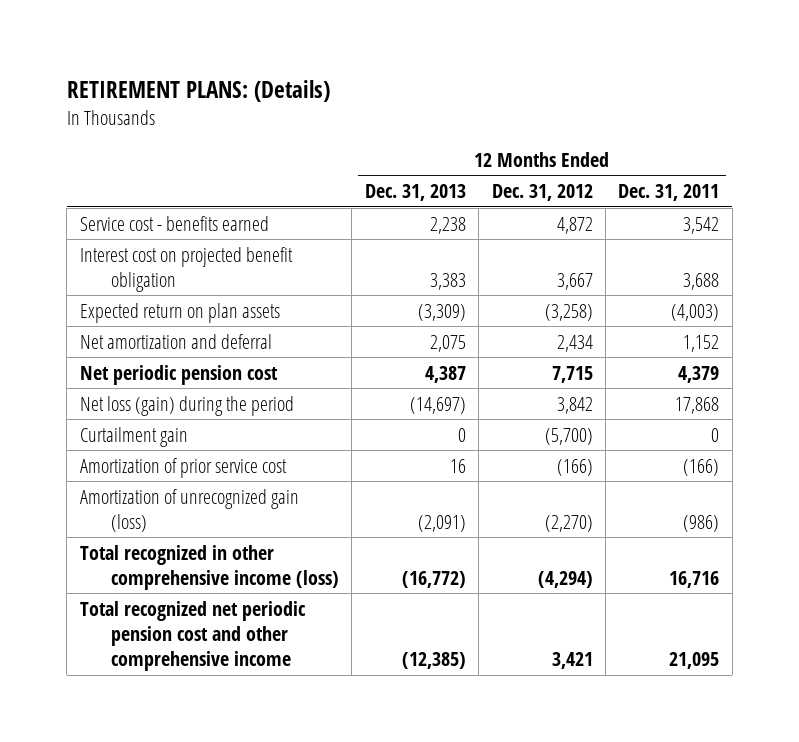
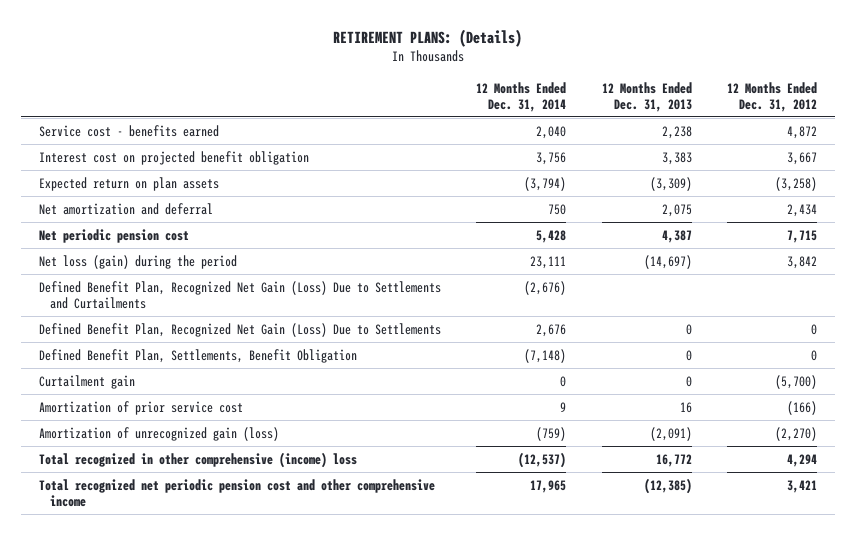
[618,184,720,202] Dec. 31, 2011 -> none
none -> [476,81,567,112] 12 Months Ended Dec. 31, 2014
none -> [39,280,442,309] Defined Benefit Plan, Recognized Net Gain (Loss) Due to Settlements and Curtailments
none -> [39,322,442,337] Defined Benefit Plan, Recognized Net Gain (Loss) Due to Settlements
none -> [39,348,358,363] Defined Benefit Plan, Settlements, Benefit Obligation
[79,544,339,590] Total recognized in other comprehensive income (loss) -> [39,451,358,468] Total recognized in other comprehensive (income) loss
[401,570,466,588] (16,772) -> [655,453,692,467] 16,772
[537,570,593,588] (4,294) -> [787,453,818,467] 4,294

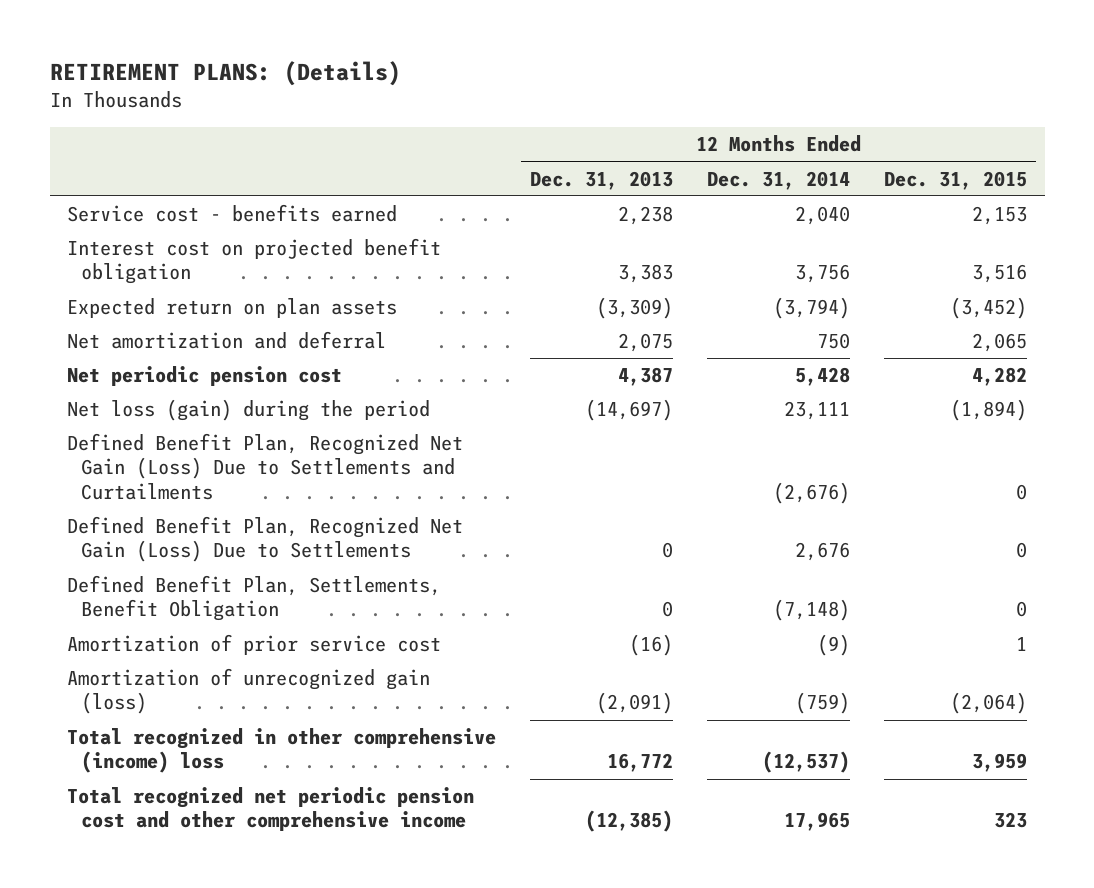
[727,81,818,112] 12 Months Ended Dec. 31, 2012 -> none
none -> [884,170,1028,190] Dec. 31, 2015
[39,374,136,389] Curtailment gain -> none
[560,401,567,412] 9 -> [817,634,851,657] (9)
[679,401,692,413] 16 -> [629,634,674,657] (16)

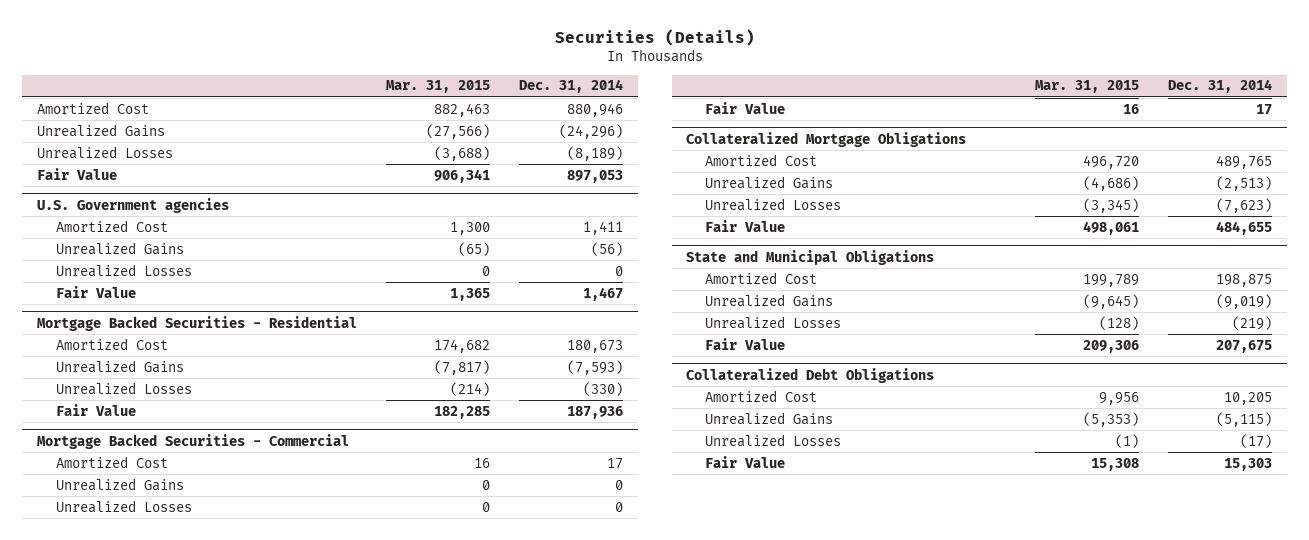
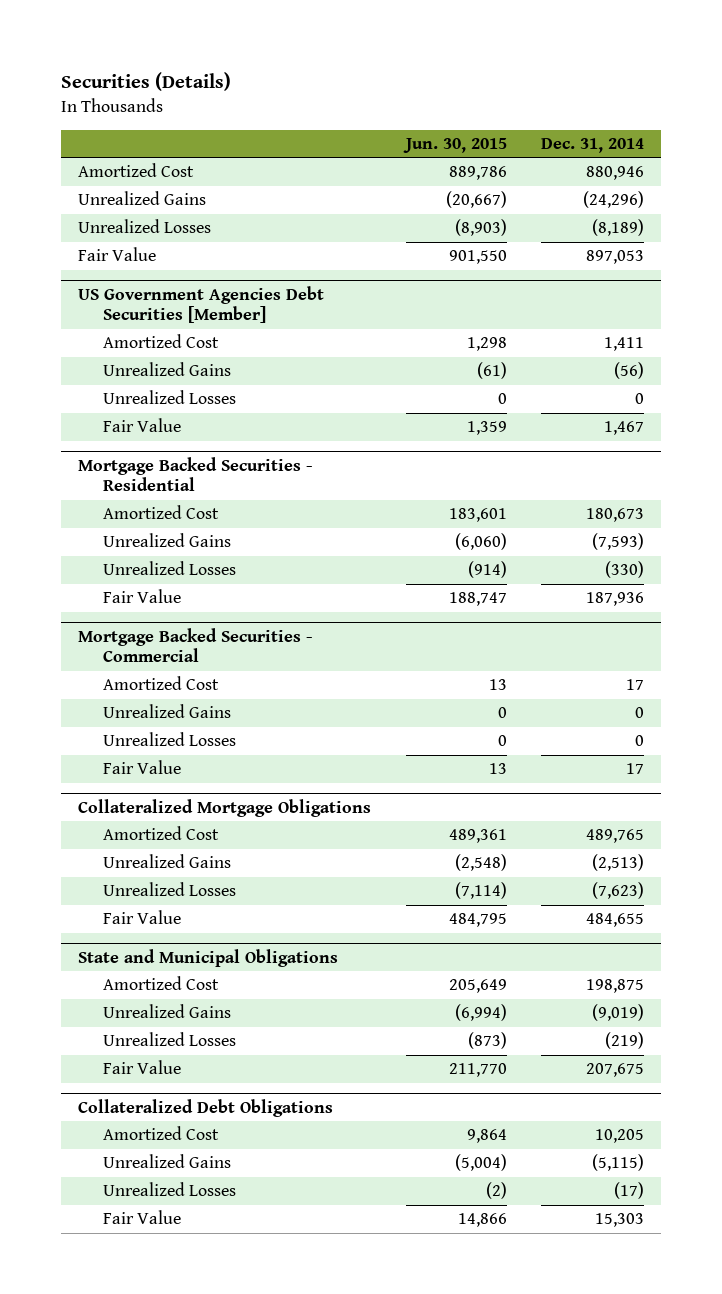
[386,80,491,94] Mar. 31, 2015 -> none
none -> [402,137,507,153] Jun. 30, 2015
[37,197,230,213] U.S. Government agencies -> [78,285,325,324] US Government Agencies Debt Securities [Member]

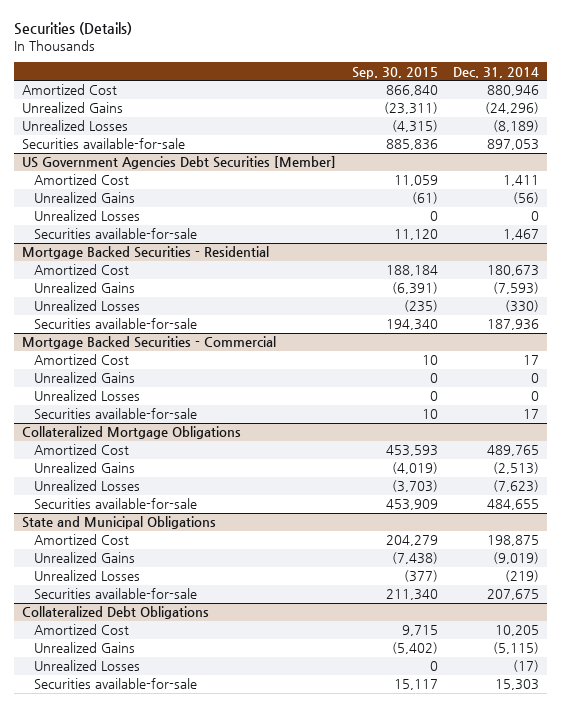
[402,137,507,153] Jun. 30, 2015 -> none
none -> [351,66,438,79] Sep. 30, 2015
[78,247,157,262] Fair Value -> [21,138,185,150] Securities available-for-sale
[102,418,181,433] Fair Value -> [33,228,197,240] Securities available-for-sale
[102,589,181,604] Fair Value -> [33,318,197,330] Securities available-for-sale
[102,760,181,775] Fair Value -> [33,408,197,420] Securities available-for-sale
[102,910,181,925] Fair Value -> [33,498,197,510] Securities available-for-sale
[102,1060,181,1075] Fair Value -> [33,588,197,600] Securities available-for-sale
[102,1210,181,1225] Fair Value -> [33,678,197,690] Securities available-for-sale

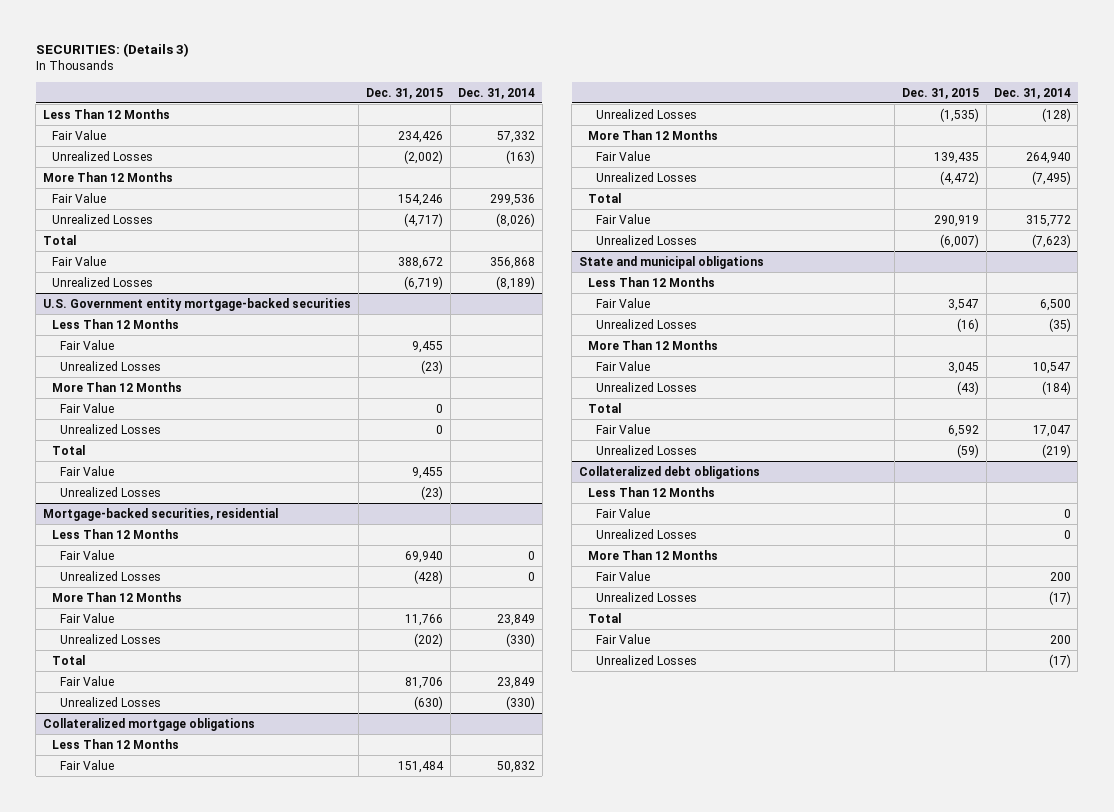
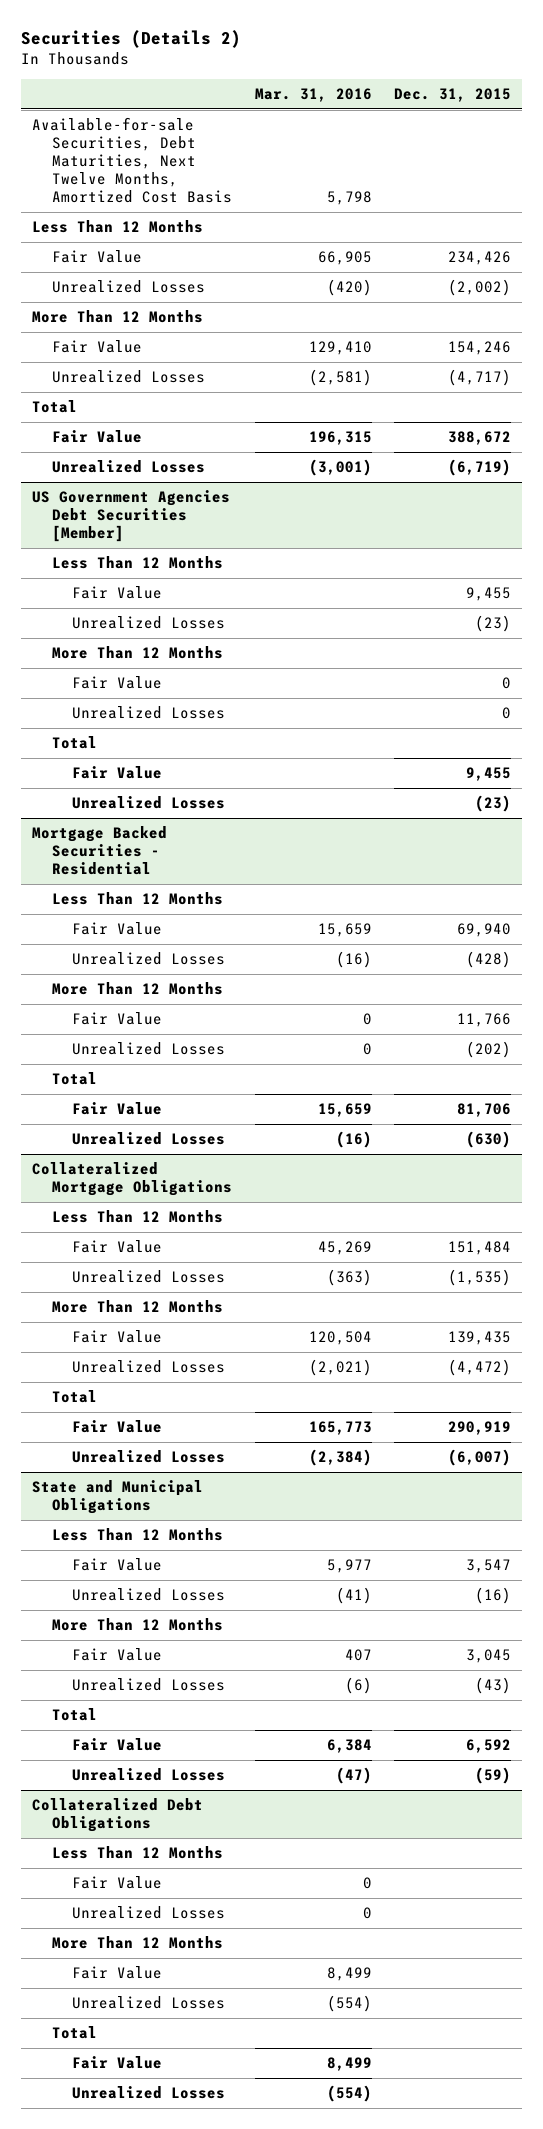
[35,43,189,58] SECURITIES: (Details 3) -> [20,29,241,48] Securities (Details 2)
[457,87,535,99] Dec. 31, 2014 -> none
none -> [254,87,372,102] Mar. 31, 2016
none -> [32,117,233,204] Available-for-sale Securities, Debt Maturities, Next Twelve Months, Amortized Cost Basis
[43,297,352,311] U.S. Government entity mortgage-backed securities -> [32,490,231,543] US Government Agencies Debt Securities [Member]
[43,507,279,521] Mortgage-backed securities, residential -> [32,826,168,876] Mortgage Backed Securities - Residential
[43,717,256,731] Collateralized mortgage obligations -> [32,1162,233,1197] Collateralized Mortgage Obligations
[579,255,765,269] State and municipal obligations -> [32,1480,204,1515] State and Municipal Obligations
[579,465,761,479] Collateralized debt obligations -> [32,1798,204,1833] Collateralized Debt Obligations

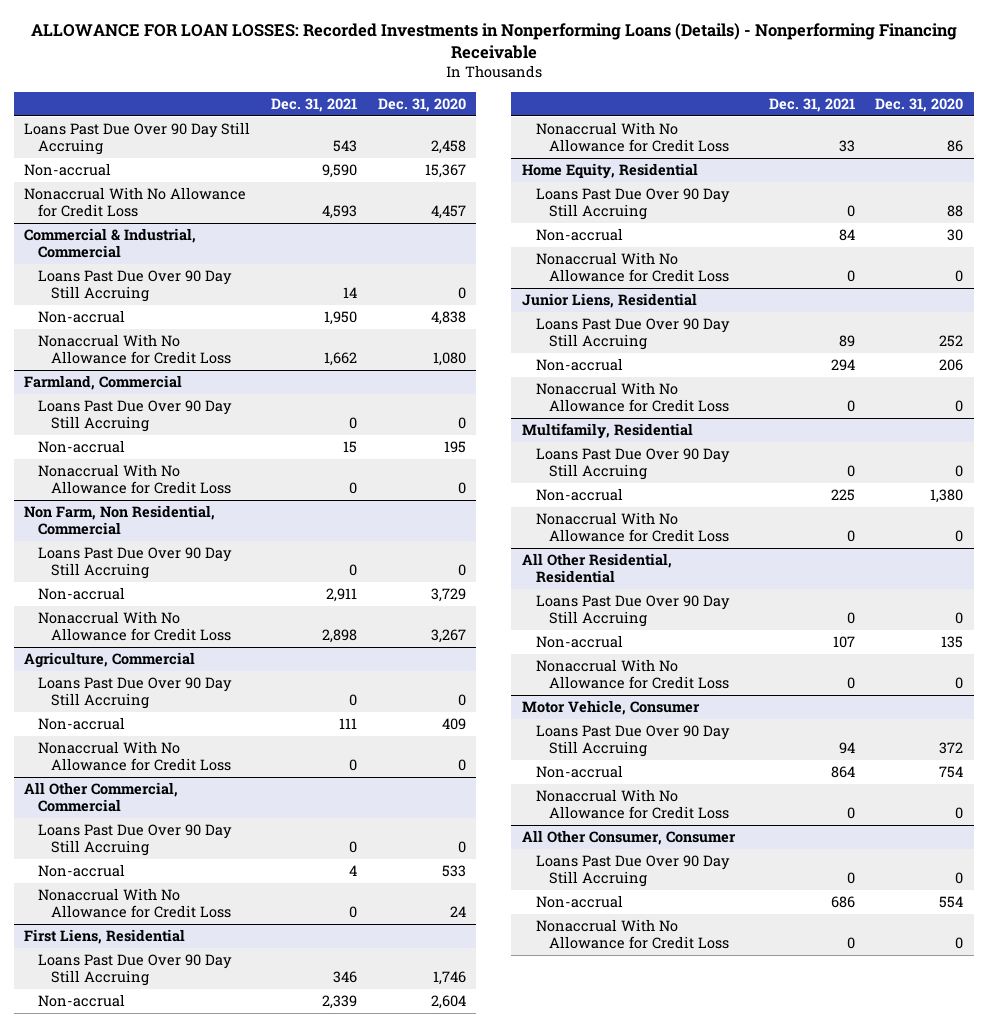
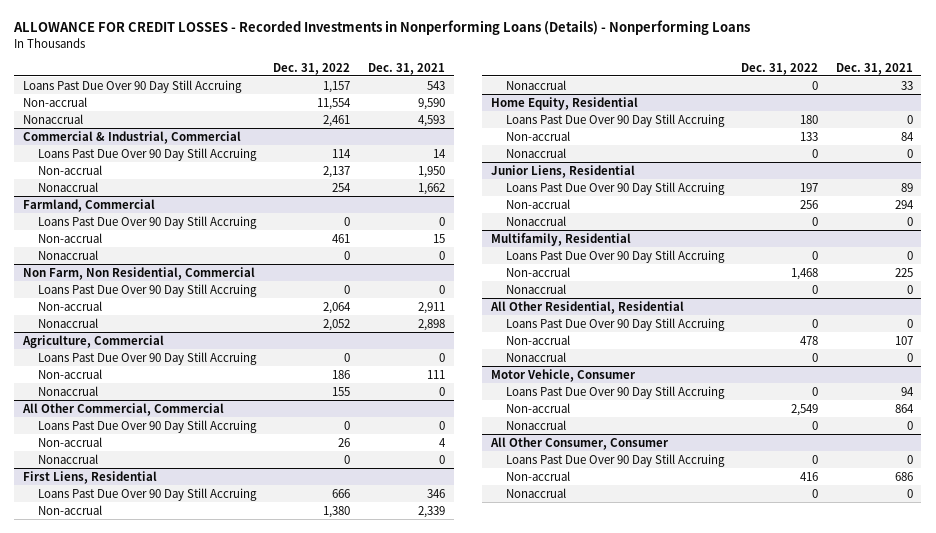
[30,22,957,60] ALLOWANCE FOR LOAN LOSSES: Recorded Investments in Nonperforming Loans (Details) - Nonperforming Financing Receivable -> [13,20,751,36] ALLOWANCE FOR CREDIT LOSSES - Recorded Investments in Nonperforming Loans (Details) - Nonperforming Loans
[377,97,466,112] Dec. 31, 2020 -> none
none -> [273,62,351,75] Dec. 31, 2022
[24,187,247,217] Nonaccrual With No Allowance for Credit Loss -> [23,113,84,124] Nonaccrual
[37,334,232,364] Nonaccrual With No Allowance for Credit Loss -> [37,181,98,192] Nonaccrual
[37,464,232,494] Nonaccrual With No Allowance for Credit Loss -> [37,249,98,260] Nonaccrual
[37,611,232,641] Nonaccrual With No Allowance for Credit Loss -> [37,317,98,328] Nonaccrual
[37,741,232,771] Nonaccrual With No Allowance for Credit Loss -> [37,385,98,396] Nonaccrual
[37,888,232,918] Nonaccrual With No Allowance for Credit Loss -> [37,453,98,464] Nonaccrual
[535,122,730,152] Nonaccrual With No Allowance for Credit Loss -> [505,79,566,90] Nonaccrual
[535,252,730,282] Nonaccrual With No Allowance for Credit Loss -> [505,147,566,158] Nonaccrual
[535,382,730,412] Nonaccrual With No Allowance for Credit Loss -> [505,215,566,226] Nonaccrual
[535,512,730,542] Nonaccrual With No Allowance for Credit Loss -> [505,283,566,294] Nonaccrual
[535,659,730,689] Nonaccrual With No Allowance for Credit Loss -> [505,351,566,362] Nonaccrual
[535,789,730,819] Nonaccrual With No Allowance for Credit Loss -> [505,419,566,430] Nonaccrual
[535,919,730,949] Nonaccrual With No Allowance for Credit Loss -> [505,487,566,498] Nonaccrual

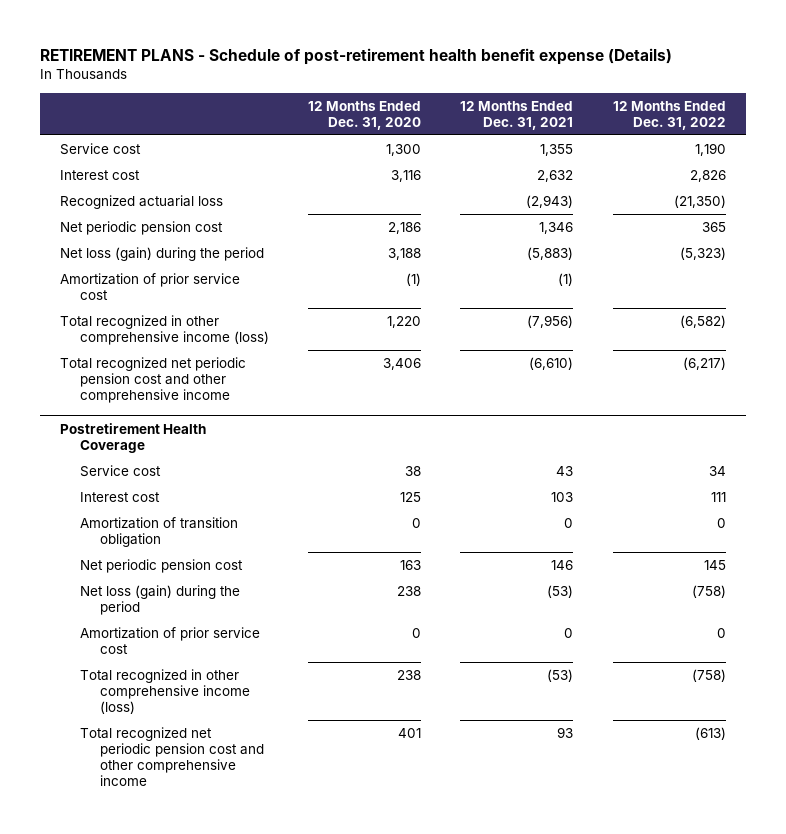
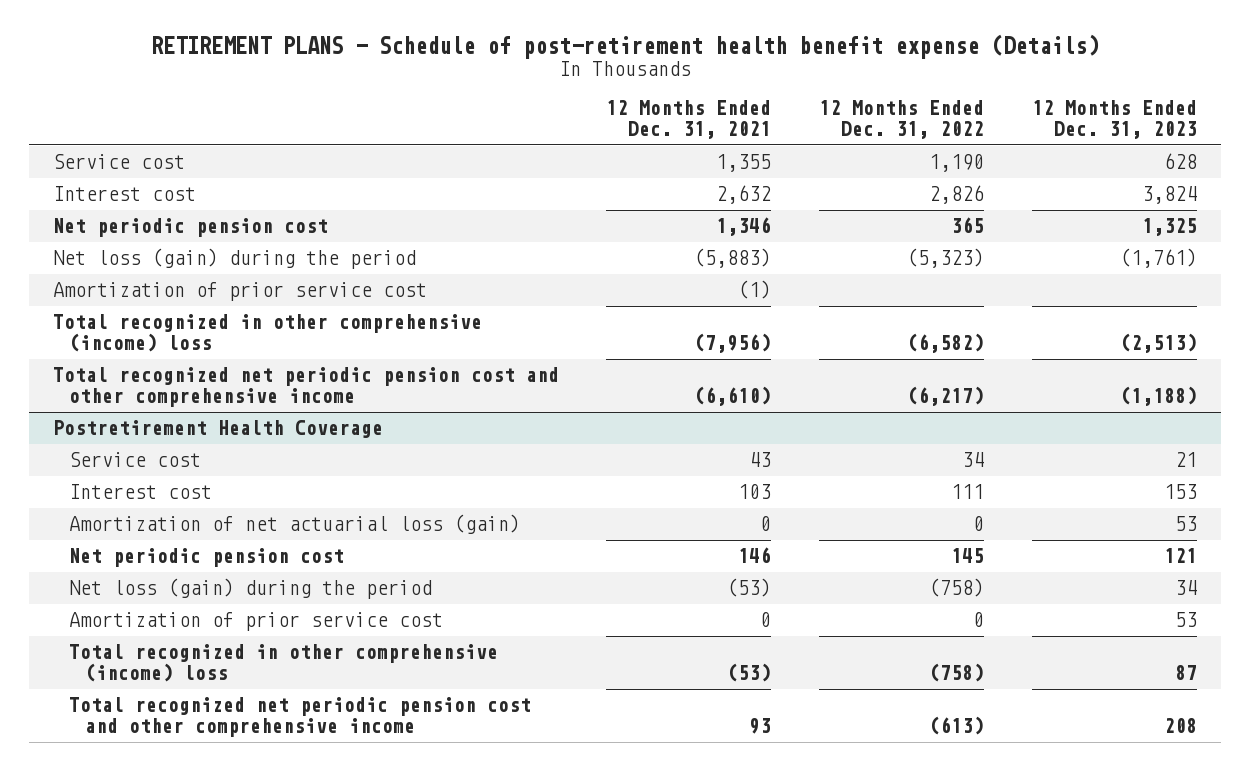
[308,100,422,130] 12 Months Ended Dec. 31, 2020 -> none
none -> [1032,100,1198,140] 12 Months Ended Dec. 31, 2023
[59,195,223,210] Recognized actuarial loss -> none
[59,315,269,345] Total recognized in other comprehensive income (loss) -> [52,314,482,353] Total recognized in other comprehensive (income) loss
[79,517,238,547] Amortization of transition obligation -> [68,514,520,535] Amortization of net actuarial loss (gain)
[79,669,250,714] Total recognized in other comprehensive income (loss) -> [68,644,498,683] Total recognized in other comprehensive (income) loss

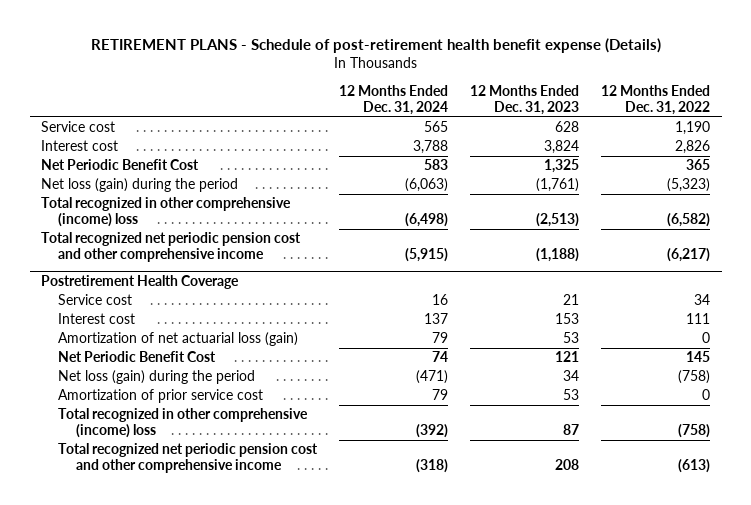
[606,100,772,140] 12 Months Ended Dec. 31, 2021 -> none
none -> [339,84,449,115] 12 Months Ended Dec. 31, 2024
[52,218,328,238] Net periodic pension cost -> [40,159,199,171] Net Periodic Benefit Cost
[52,282,427,302] Amortization of prior service cost -> none
[68,548,344,568] Net periodic pension cost -> [58,351,217,363] Net Periodic Benefit Cost

